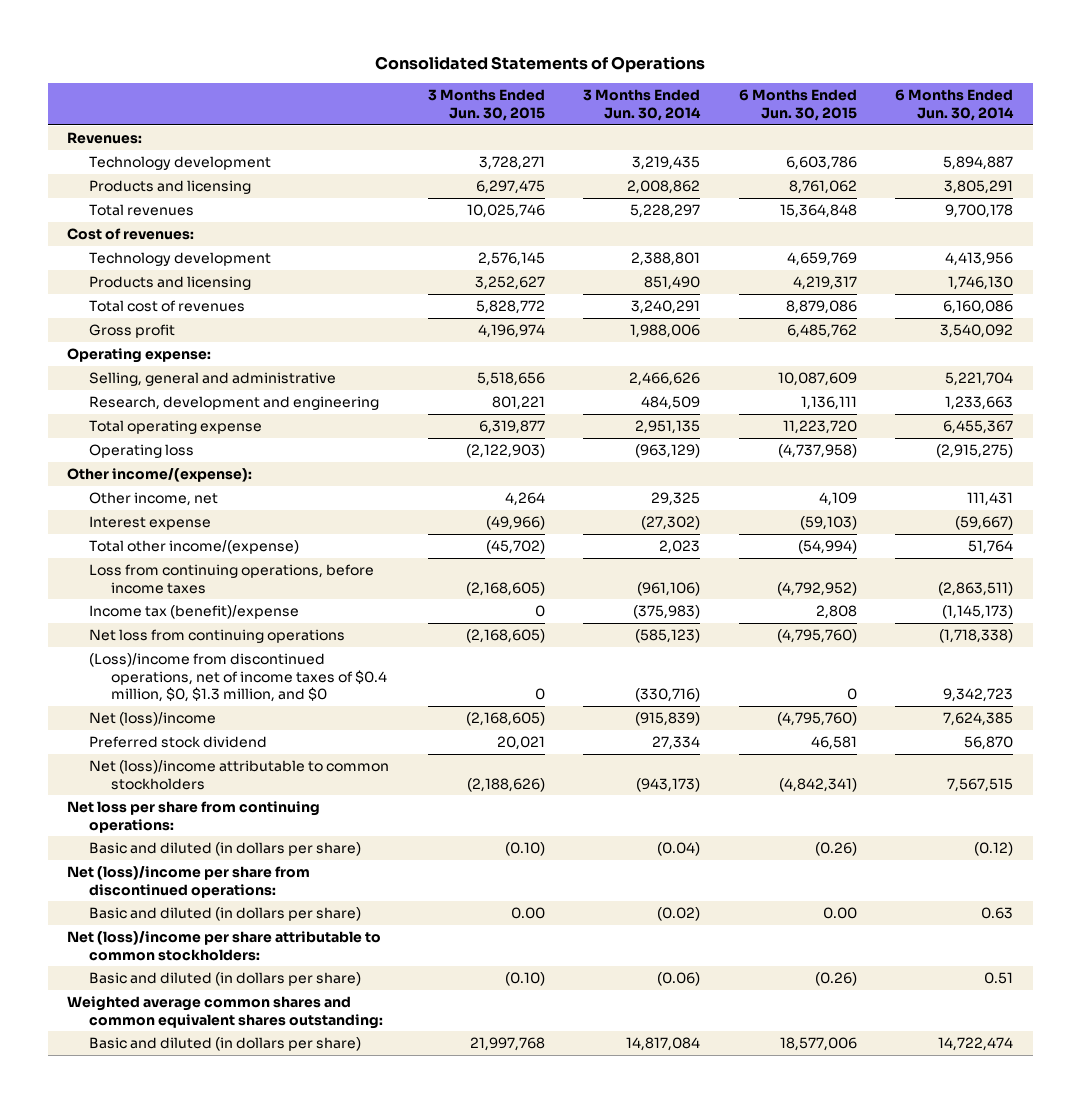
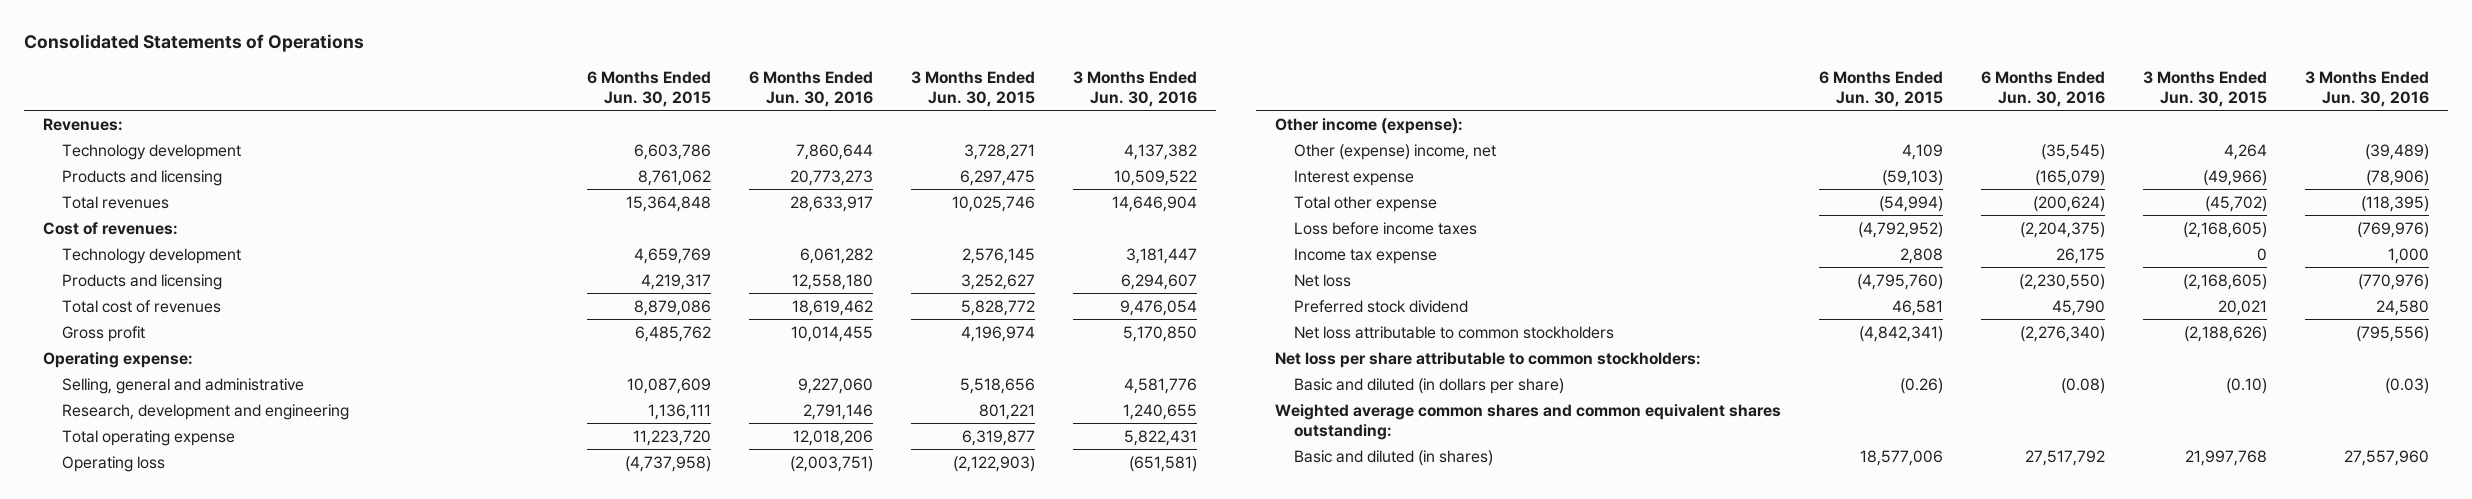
[583,89,702,121] 3 Months Ended Jun. 30, 2014 -> none
[895,89,1015,121] 6 Months Ended Jun. 30, 2014 -> none
none -> [748,70,873,107] 6 Months Ended Jun. 30, 2016
none -> [1073,70,1198,107] 3 Months Ended Jun. 30, 2016
[66,467,252,482] Other income/(expense): -> [1274,117,1463,134] Other income (expense):
[89,491,219,506] Other income, net -> [1294,143,1497,160] Other (expense) income, net
[89,628,346,643] Net loss from continuing operations -> none
[89,652,388,703] (Loss)/income from discontinued operations, net of income taxes of $0.4 million, $0, $1.3 million, and $0 -> none
[89,539,300,554] Total other income/(expense) -> [1294,195,1438,212] Total other expense
[89,563,375,594] Loss from continuing operations, before income taxes -> [1294,221,1478,235] Loss before income taxes
[89,604,300,619] Income tax (benefit)/expense -> [1294,247,1438,264] Income tax expense
[89,711,217,726] Net (loss)/income -> [1294,273,1352,287] Net loss
[66,800,320,833] Net loss per share from continuing operations: -> none
[89,841,362,856] Basic and diluted (in dollars per share) -> none
[66,865,310,898] Net (loss)/income per share from discontinued operations: -> none
[89,906,362,921] Basic and diluted (in dollars per share) -> none
[89,759,390,790] Net (loss)/income attributable to common stockholders -> [1294,325,1615,339] Net loss attributable to common stockholders
[66,930,381,961] Net (loss)/income per share attributable to common stockholders: -> [1274,351,1701,368] Net loss per share attributable to common stockholders:
[89,1036,362,1051] Basic and diluted (in dollars per share) -> [1294,449,1494,466] Basic and diluted (in shares)

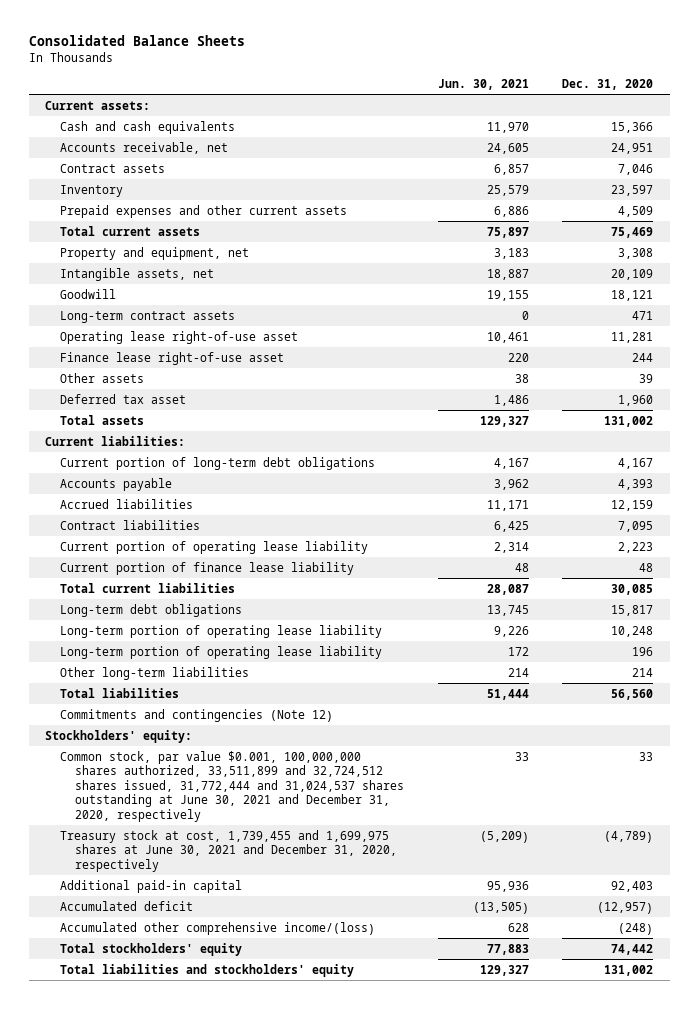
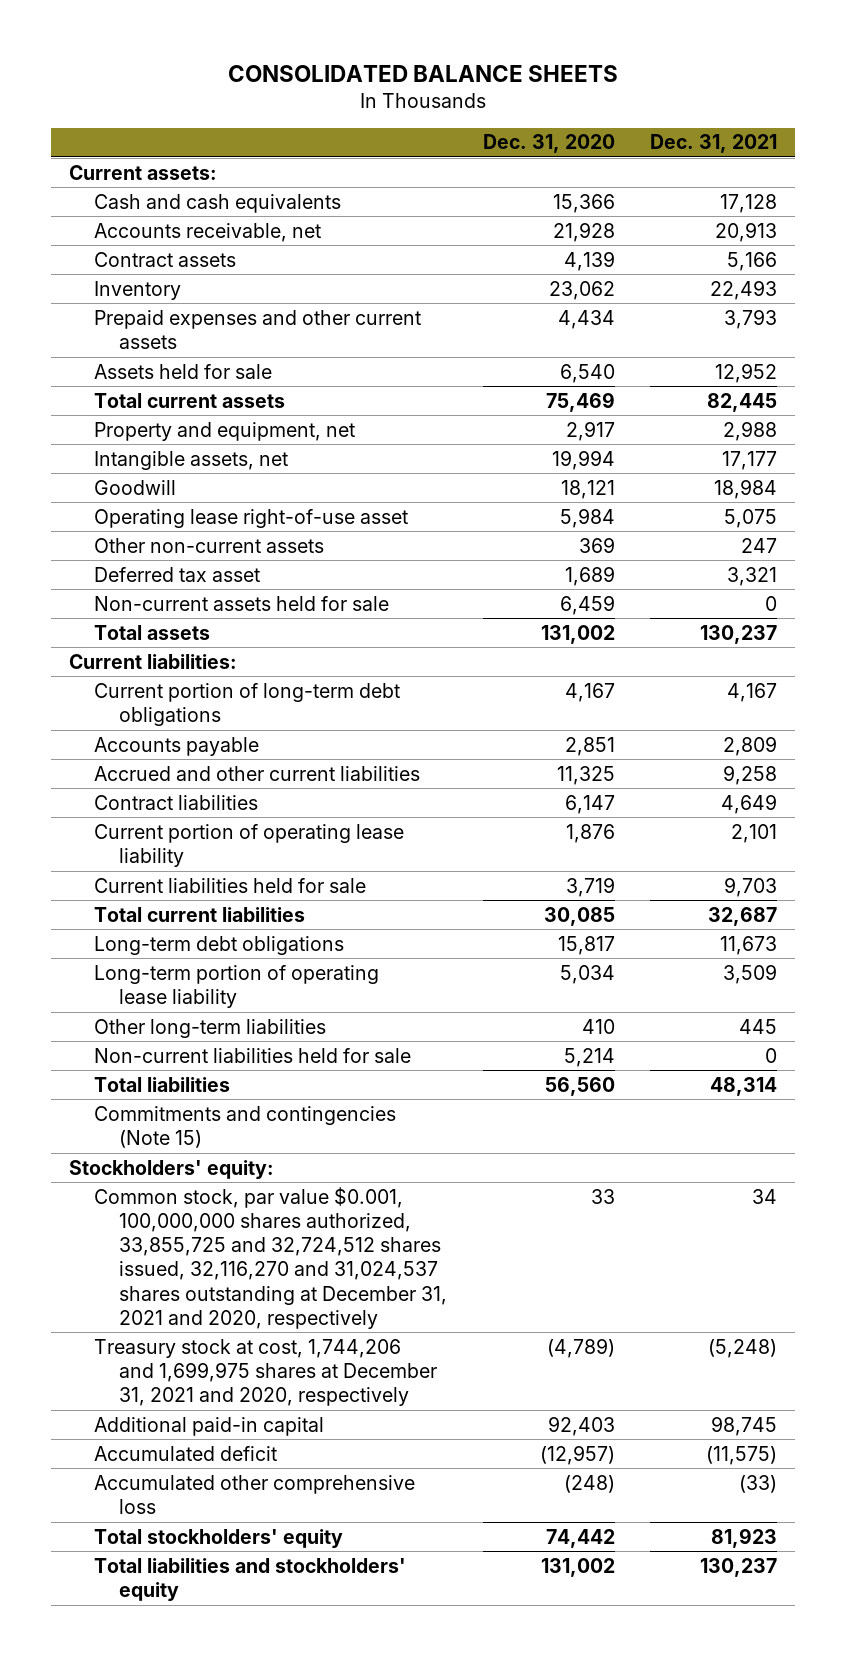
[28,35,245,47] Consolidated Balance Sheets -> [228,64,619,82] CONSOLIDATED BALANCE SHEETS
[437,78,529,90] Jun. 30, 2021 -> none
none -> [650,134,778,154] Dec. 31, 2021
[611,142,654,154] 24,951 -> [552,221,615,242] 21,928
[618,163,654,175] 7,046 -> [563,250,615,271] 4,139
[611,184,654,196] 23,597 -> [548,280,615,300] 23,062
[618,205,654,217] 4,509 -> [557,309,615,329] 4,434
none -> [94,363,273,379] Assets held for sale
[618,247,654,259] 3,308 -> [565,420,615,441] 2,917
[611,268,654,280] 20,109 -> [551,449,615,470] 19,994
[60,310,236,323] Long-term contract assets -> none
[60,351,285,365] Finance lease right-of-use asset -> none
[611,331,654,343] 11,281 -> [559,507,615,528] 5,984
[60,372,145,383] Other assets -> [94,537,325,553] Other non-current assets
[639,373,654,383] 39 -> [578,536,615,553] 369
[618,394,654,406] 1,960 -> [564,565,615,586] 1,689
none -> [94,595,390,611] Non-current assets held for sale
[60,561,355,575] Current portion of finance lease liability -> none
[618,478,654,490] 4,393 -> [564,736,615,756] 2,851
[60,498,194,509] Accrued liabilities -> [94,765,421,781] Accrued and other current liabilities
[611,499,654,511] 12,159 -> [556,765,615,785] 11,325
[618,520,654,532] 7,095 -> [564,794,615,814] 6,147
[618,541,654,553] 2,223 -> [565,823,615,843] 1,876
none -> [94,877,367,893] Current liabilities held for sale
[60,645,383,659] Long-term portion of operating lease liability -> none
[611,625,654,637] 10,248 -> [559,964,615,984] 5,034
[632,667,654,677] 214 -> [581,1018,615,1034] 410
none -> [94,1047,412,1063] Non-current liabilities held for sale
[60,708,334,722] Commitments and contingencies (Note 12) -> [94,1105,397,1149] Commitments and contingencies (Note 15)
[60,750,404,822] Common stock, par value $0.001, 100,000,000 shares authorized, 33,511,899 and 32,724,512 shares issued, 31,772,444 and 31,024,537 shares outstanding at June 30, 2021 and December 31, 2020, respectively -> [94,1186,448,1329] Common stock, par value $0.001, 100,000,000 shares authorized, 33,855,725 and 32,724,512 shares issued, 32,116,270 and 31,024,537 shares outstanding at December 31, 2021 and 2020, respectively
[60,829,397,872] Treasury stock at cost, 1,739,455 and 1,699,975 shares at June 30, 2021 and December 31, 2020, respectively -> [94,1338,438,1407] Treasury stock at cost, 1,744,206 and 1,699,975 shares at December 31, 2021 and 2020, respectively
[60,921,376,935] Accumulated other comprehensive income/(loss) -> [94,1474,416,1515] Accumulated other comprehensive loss

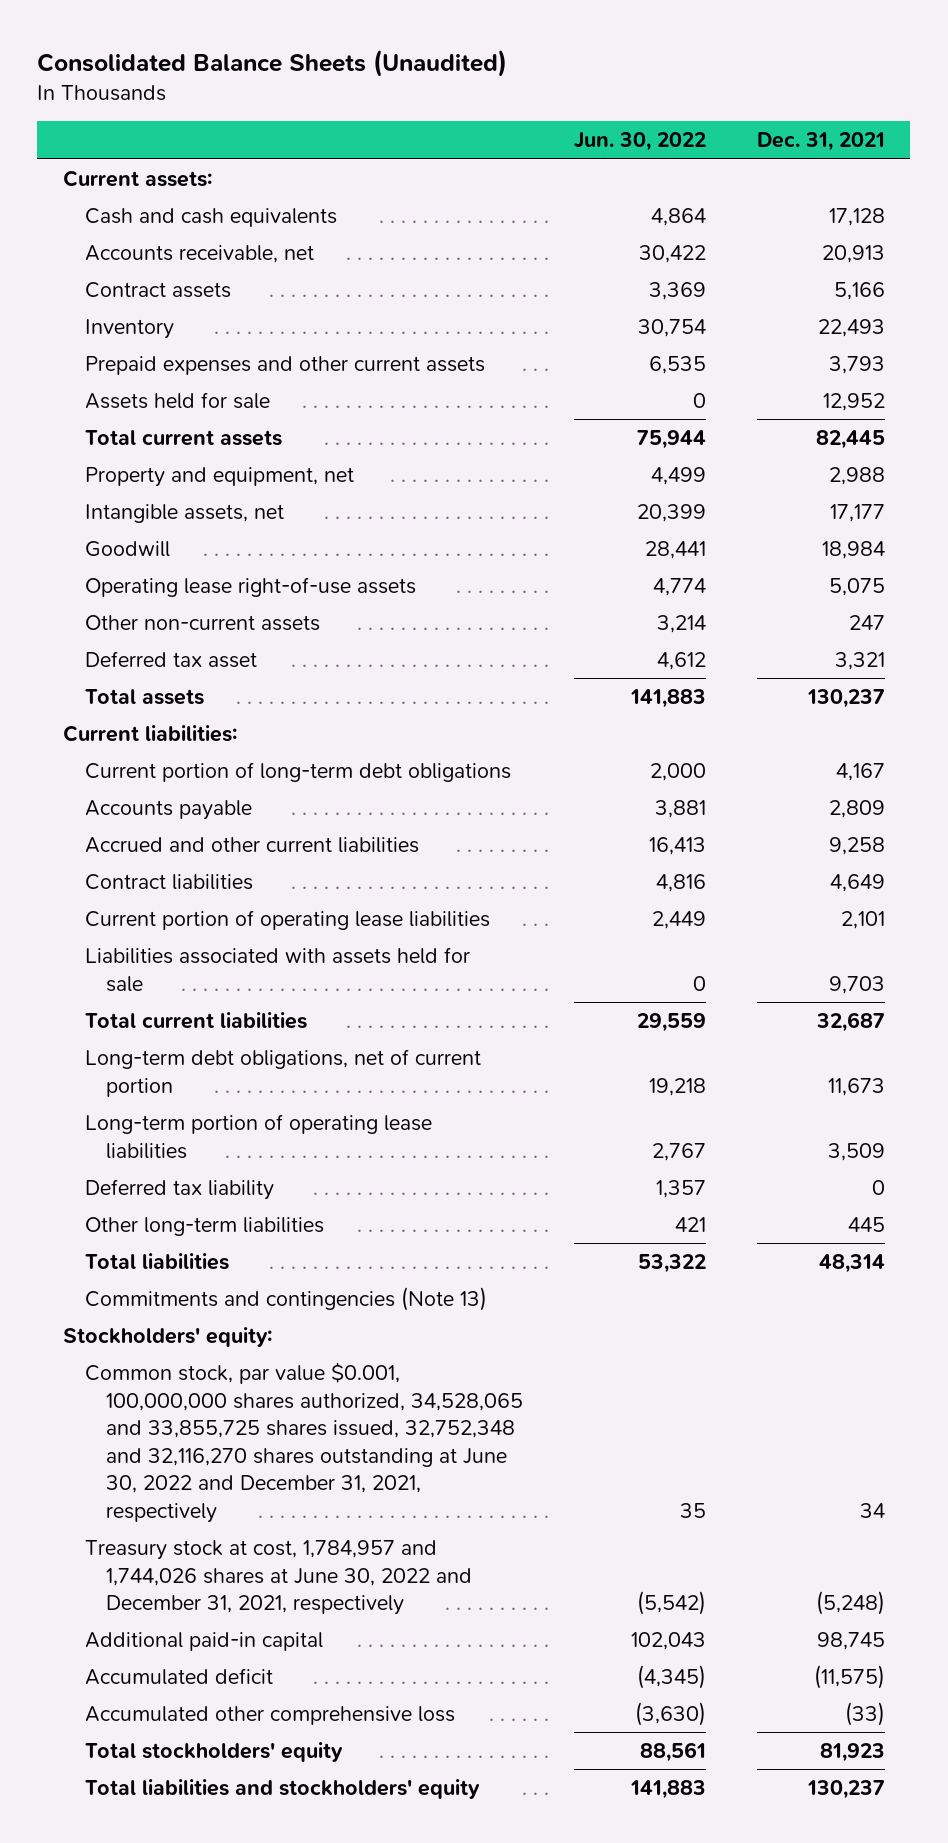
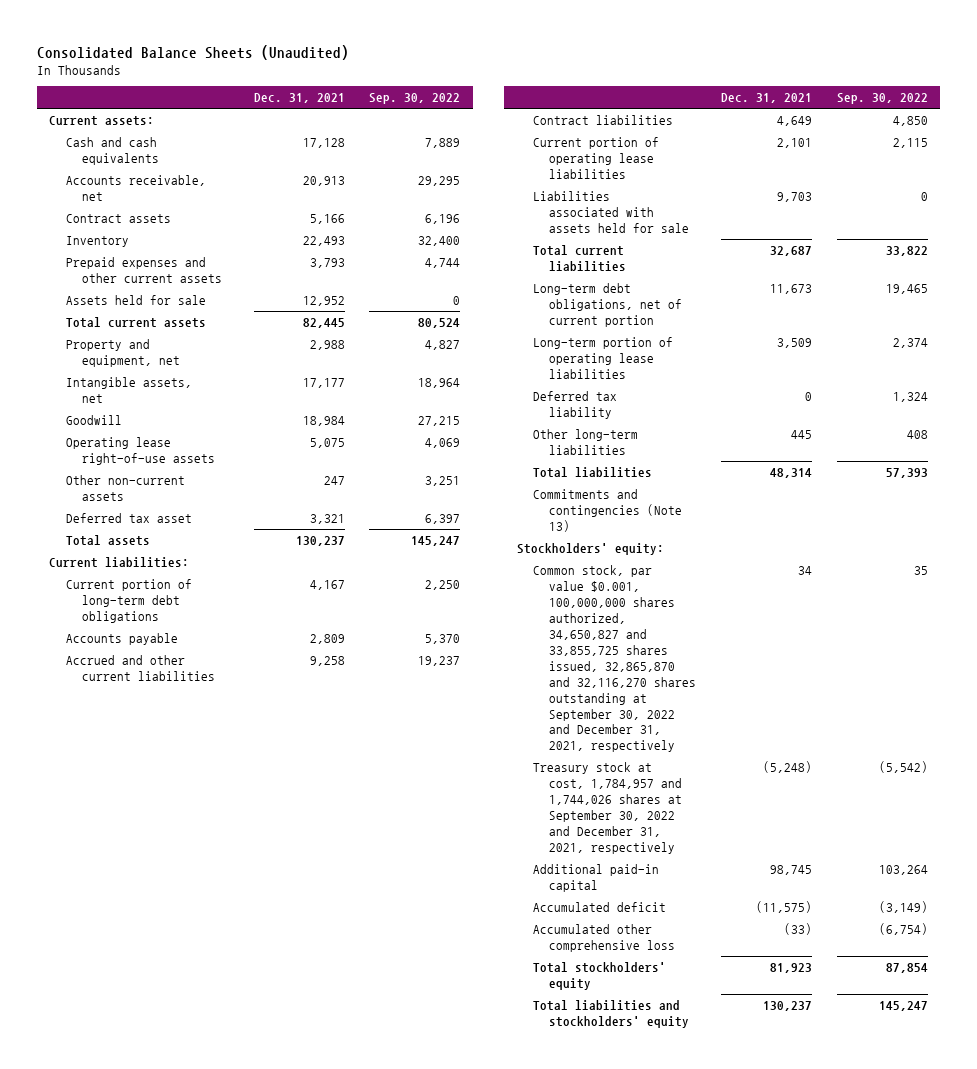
[574,132,707,152] Jun. 30, 2022 -> none
none -> [369,93,461,105] Sep. 30, 2022
[84,1362,524,1523] Common stock, par value $0.001, 100,000,000 shares authorized, 34,528,065 and 33,855,725 shares issued, 32,752,348 and 32,116,270 shares outstanding at June 30, 2022 and December 31, 2021, respectively -> [533,564,697,753] Common stock, par value $0.001, 100,000,000 shares authorized, 34,650,827 and 33,855,725 shares issued, 32,865,870 and 32,116,270 shares outstanding at September 30, 2022 and December 31, 2021, respectively
[84,1540,473,1616] Treasury stock at cost, 1,784,957 and 1,744,026 shares at June 30, 2022 and December 31, 2021, respectively -> [533,761,683,854] Treasury stock at cost, 1,784,957 and 1,744,026 shares at September 30, 2022 and December 31, 2021, respectively

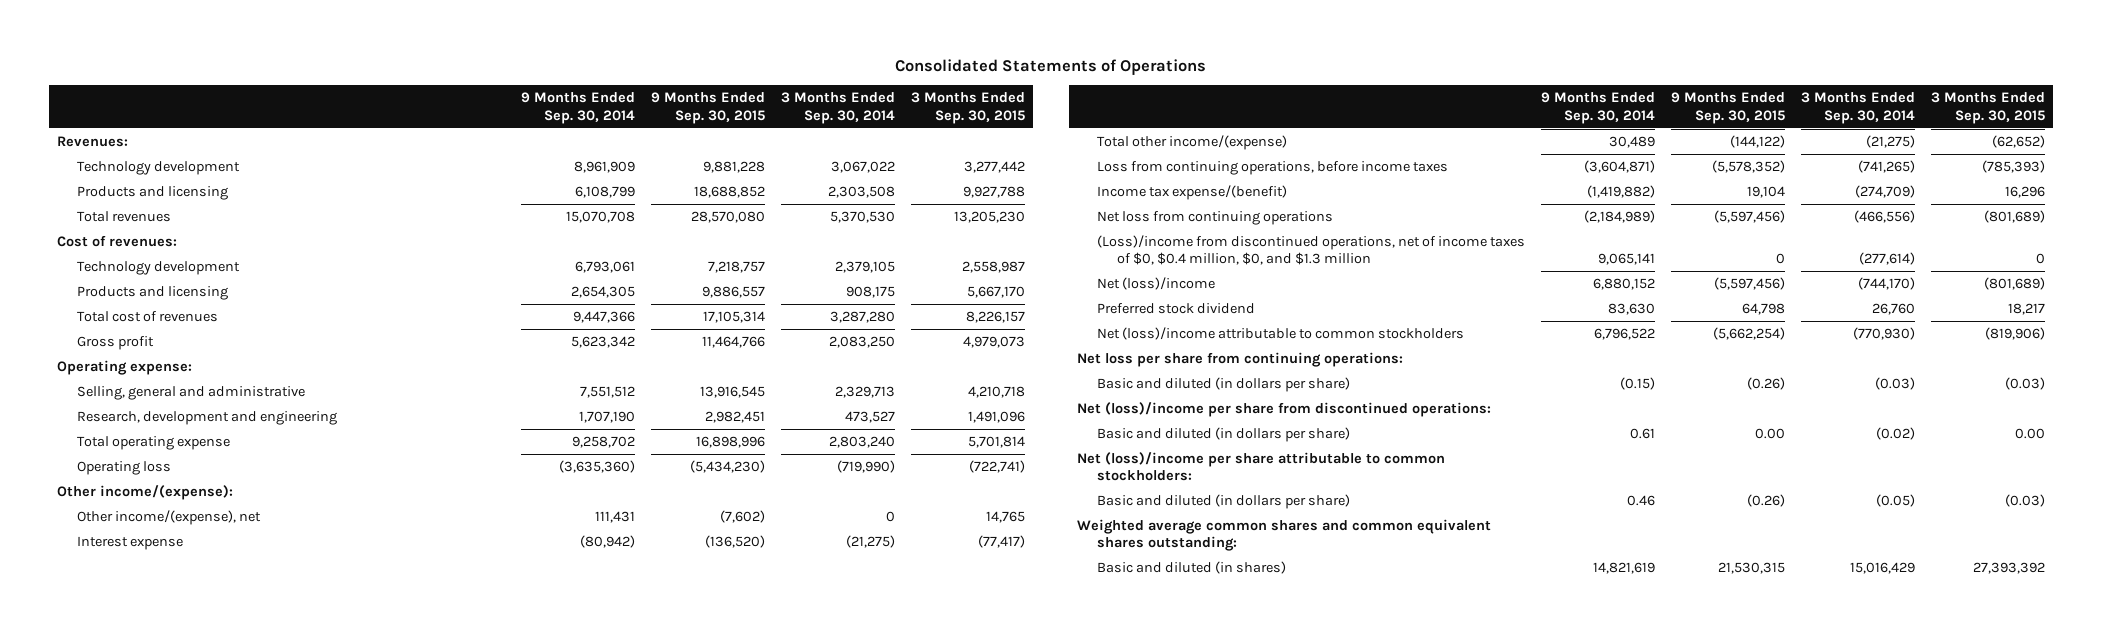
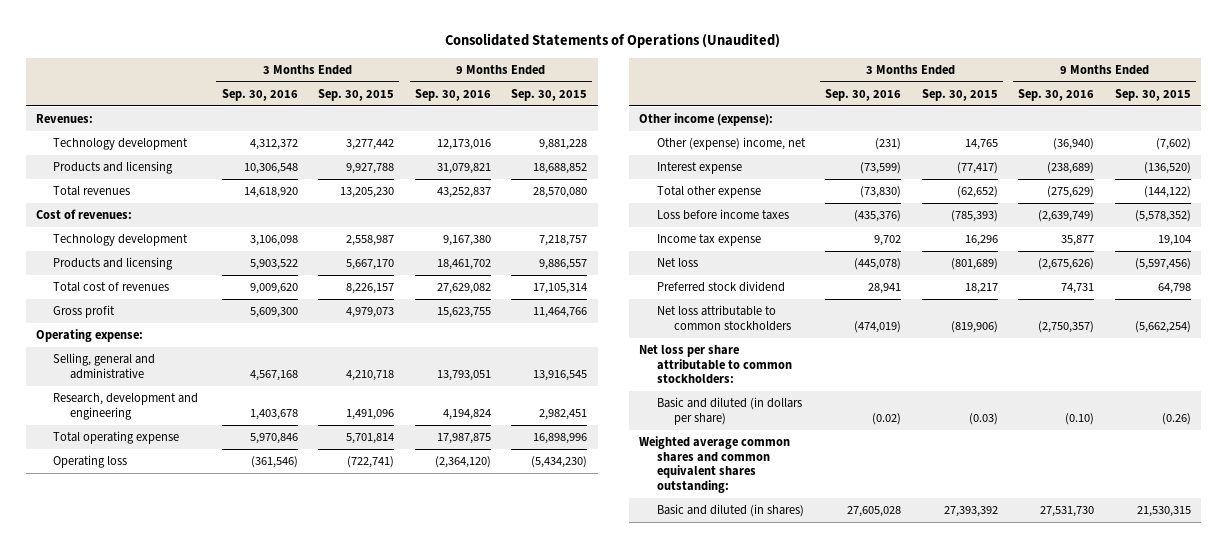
[894,59,1206,76] Consolidated Statements of Operations -> [445,33,781,49] Consolidated Statements of Operations (Unaudited)
[520,92,635,124] 9 Months Ended Sep. 30, 2014 -> none
[780,92,895,124] 3 Months Ended Sep. 30, 2014 -> none
none -> [221,89,298,102] Sep. 30, 2016
none -> [414,89,491,102] Sep. 30, 2016
[56,484,233,500] Other income/(expense): -> [639,113,774,127] Other income (expense):
[76,509,261,525] Other income/(expense), net -> [656,137,806,151] Other (expense) income, net
[1096,210,1333,225] Net loss from continuing operations -> none
[1096,234,1525,266] (Loss)/income from discontinued operations, net of income taxes of $0, $0.4 million, $0, and $1.3 million -> none
[1096,134,1287,150] Total other income/(expense) -> [656,186,761,199] Total other expense
[1096,160,1448,175] Loss from continuing operations, before income taxes -> [656,209,789,221] Loss before income taxes
[1096,184,1287,200] Income tax expense/(benefit) -> [656,234,761,247] Income tax expense
[1096,276,1215,290] Net (loss)/income -> [656,258,698,268] Net loss
[1076,351,1403,367] Net loss per share from continuing operations: -> none
[1096,376,1350,392] Basic and diluted (in dollars per share) -> none
[1076,401,1491,417] Net (loss)/income per share from discontinued operations: -> none
[1096,426,1350,442] Basic and diluted (in dollars per share) -> none
[1096,326,1464,340] Net (loss)/income attributable to common stockholders -> [656,305,791,331] Net loss attributable to common stockholders
[1076,451,1445,482] Net (loss)/income per share attributable to common stockholders: -> [639,345,792,385] Net loss per share attributable to common stockholders:

